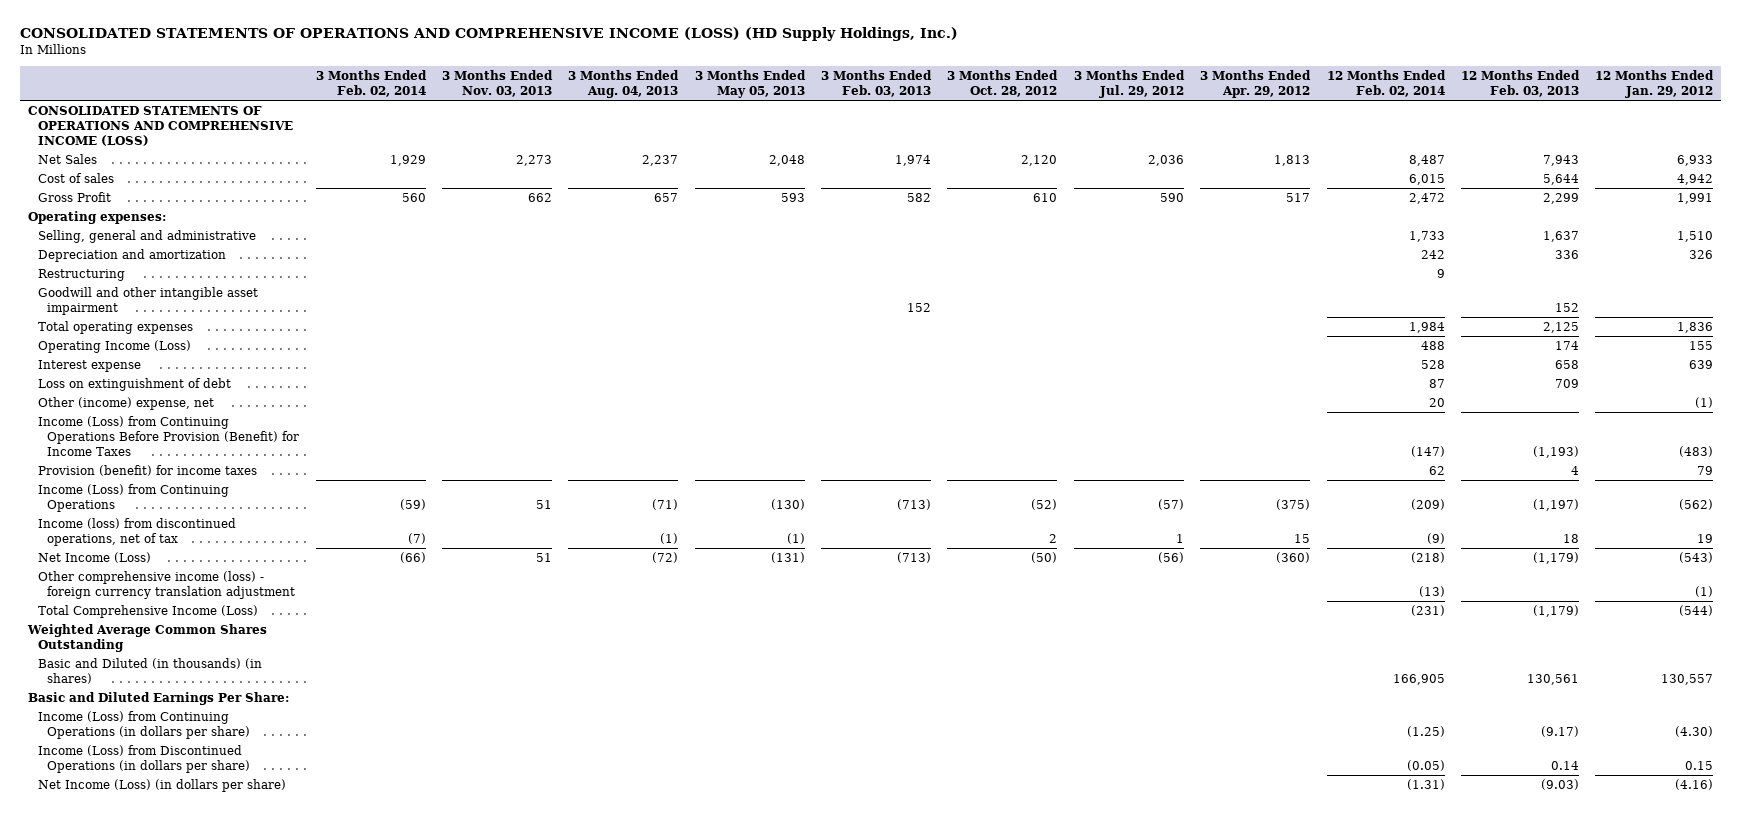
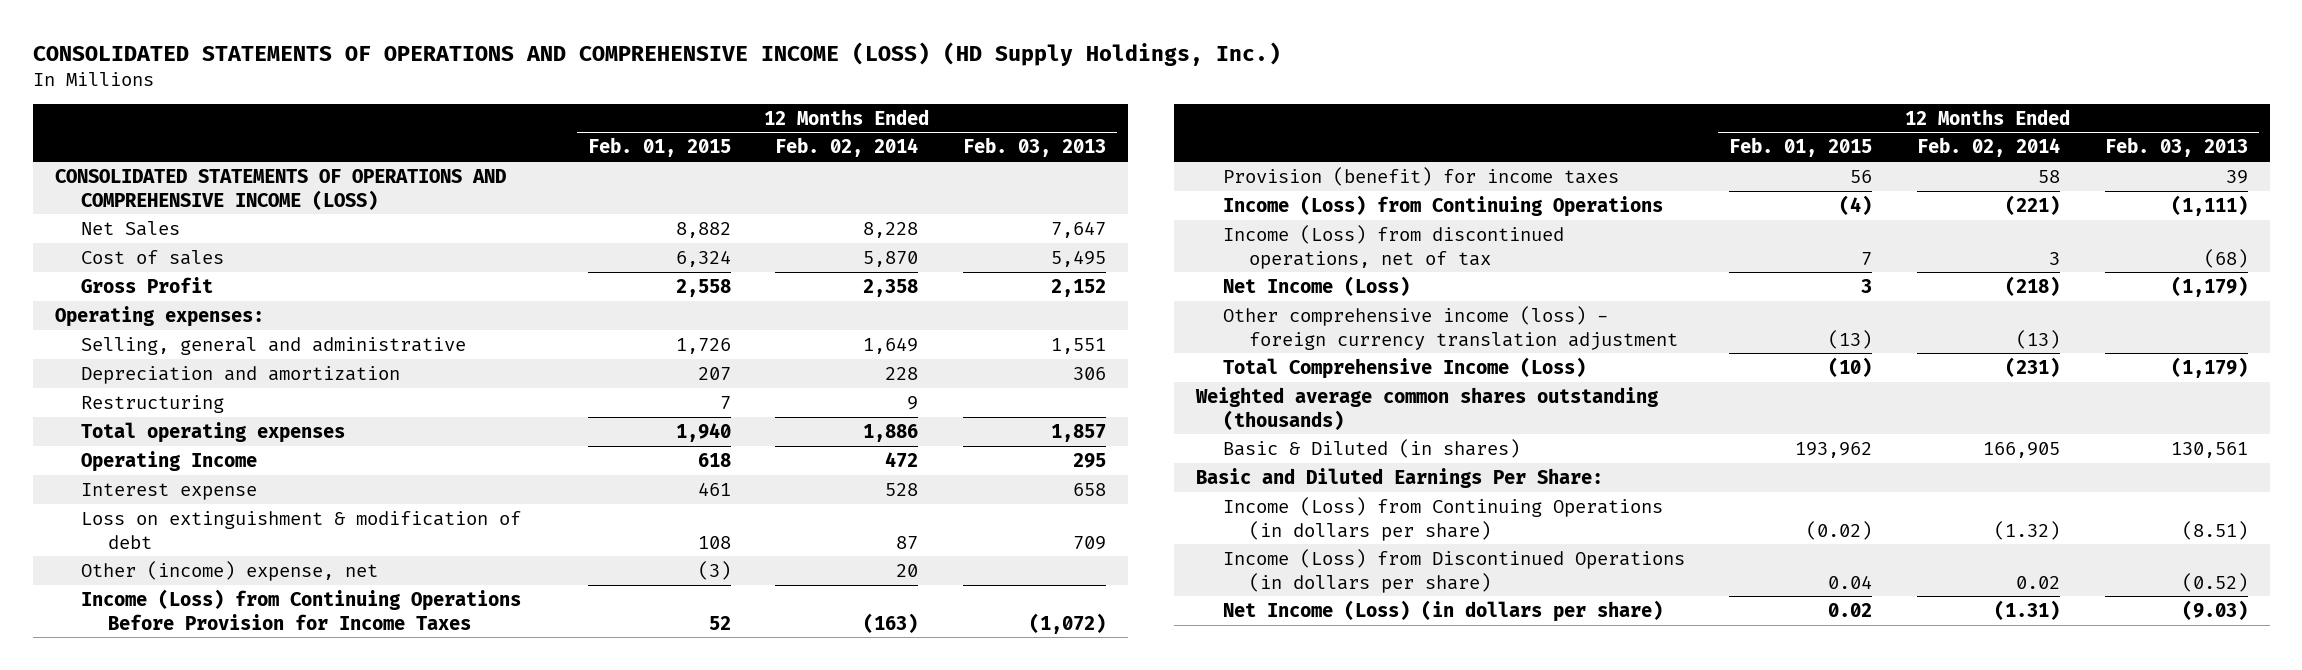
[315,70,427,97] 3 Months Ended Feb. 02, 2014 -> none
[442,70,554,97] 3 Months Ended Nov. 03, 2013 -> none
[568,70,680,98] 3 Months Ended Aug. 04, 2013 -> none
[694,70,806,98] 3 Months Ended May 05, 2013 -> none
[821,70,933,97] 3 Months Ended Feb. 03, 2013 -> none
[947,70,1059,97] 3 Months Ended Oct. 28, 2012 -> none
[1073,70,1185,98] 3 Months Ended Jul. 29, 2012 -> none
[1200,70,1312,98] 3 Months Ended Apr. 29, 2012 -> none
[1595,70,1715,98] 12 Months Ended Jan. 29, 2012 -> none
none -> [587,137,731,158] Feb. 01, 2015
[1408,155,1445,167] 8,487 -> [863,221,919,238] 8,228
[1542,155,1579,167] 7,943 -> [1050,220,1106,238] 7,647
[1408,174,1445,186] 6,015 -> [863,250,919,267] 5,870
[1542,174,1579,186] 5,644 -> [1050,249,1106,267] 5,495
[1408,193,1445,205] 2,472 -> [863,278,919,297] 2,358
[1542,193,1579,205] 2,299 -> [1050,278,1106,297] 2,152
[1408,231,1445,243] 1,733 -> [863,336,919,354] 1,649
[1542,231,1579,243] 1,637 -> [1050,337,1106,354] 1,551
[1420,250,1445,260] 242 -> [885,366,919,380] 228
[1554,250,1579,260] 336 -> [1072,366,1106,380] 306
[37,287,258,315] Goodwill and other intangible asset impairment -> none
[1408,322,1445,334] 1,984 -> [863,423,919,442] 1,886
[1542,322,1579,334] 2,125 -> [1050,423,1106,442] 1,857
[37,340,191,354] Operating Income (Loss) -> [81,450,258,472] Operating Income
[1420,341,1445,351] 488 -> [885,451,919,468] 472
[1554,341,1579,351] 174 -> [1072,452,1106,468] 295
[37,378,231,392] Loss on extinguishment of debt -> [81,510,522,549] Loss on extinguishment & modification of debt
[37,416,300,456] Income (Loss) from Continuing Operations Before Provision (Benefit) for Income Taxes -> [81,588,522,630] Income (Loss) from Continuing Operations Before Provision for Income Taxes
[1410,445,1445,457] (147) -> [863,612,919,633] (163)
[1532,445,1579,458] (1,193) -> [1028,612,1106,634] (1,072)
[1428,466,1445,476] 62 -> [2037,169,2060,183] 58
[1570,466,1579,476] 4 -> [2225,169,2248,184] 39
[1410,498,1445,510] (209) -> [2004,194,2060,215] (221)
[1532,498,1579,511] (1,197) -> [2170,194,2248,216] (1,111)
[37,518,236,546] Income (loss) from discontinued operations, net of tax -> [1222,224,1564,269] Income (Loss) from discontinued operations, net of tax
[1426,532,1445,544] (9) -> [2048,251,2060,265] 3
[1562,533,1579,543] 18 -> [2203,248,2248,268] (68)
[26,624,267,652] Weighted Average Common Shares Outstanding -> [1195,386,1659,430] Weighted average common shares outstanding (thousands)
[37,658,262,684] Basic and Diluted (in thousands) (in shares) -> [1222,438,1520,458] Basic & Diluted (in shares)
[1406,725,1445,737] (1.25) -> [1993,520,2060,540] (1.32)
[1540,725,1579,737] (9.17) -> [2181,520,2248,540] (8.51)
[1406,759,1445,771] (0.05) -> [2015,575,2060,589] 0.02
[1550,760,1579,770] 0.14 -> [2181,572,2248,592] (0.52)

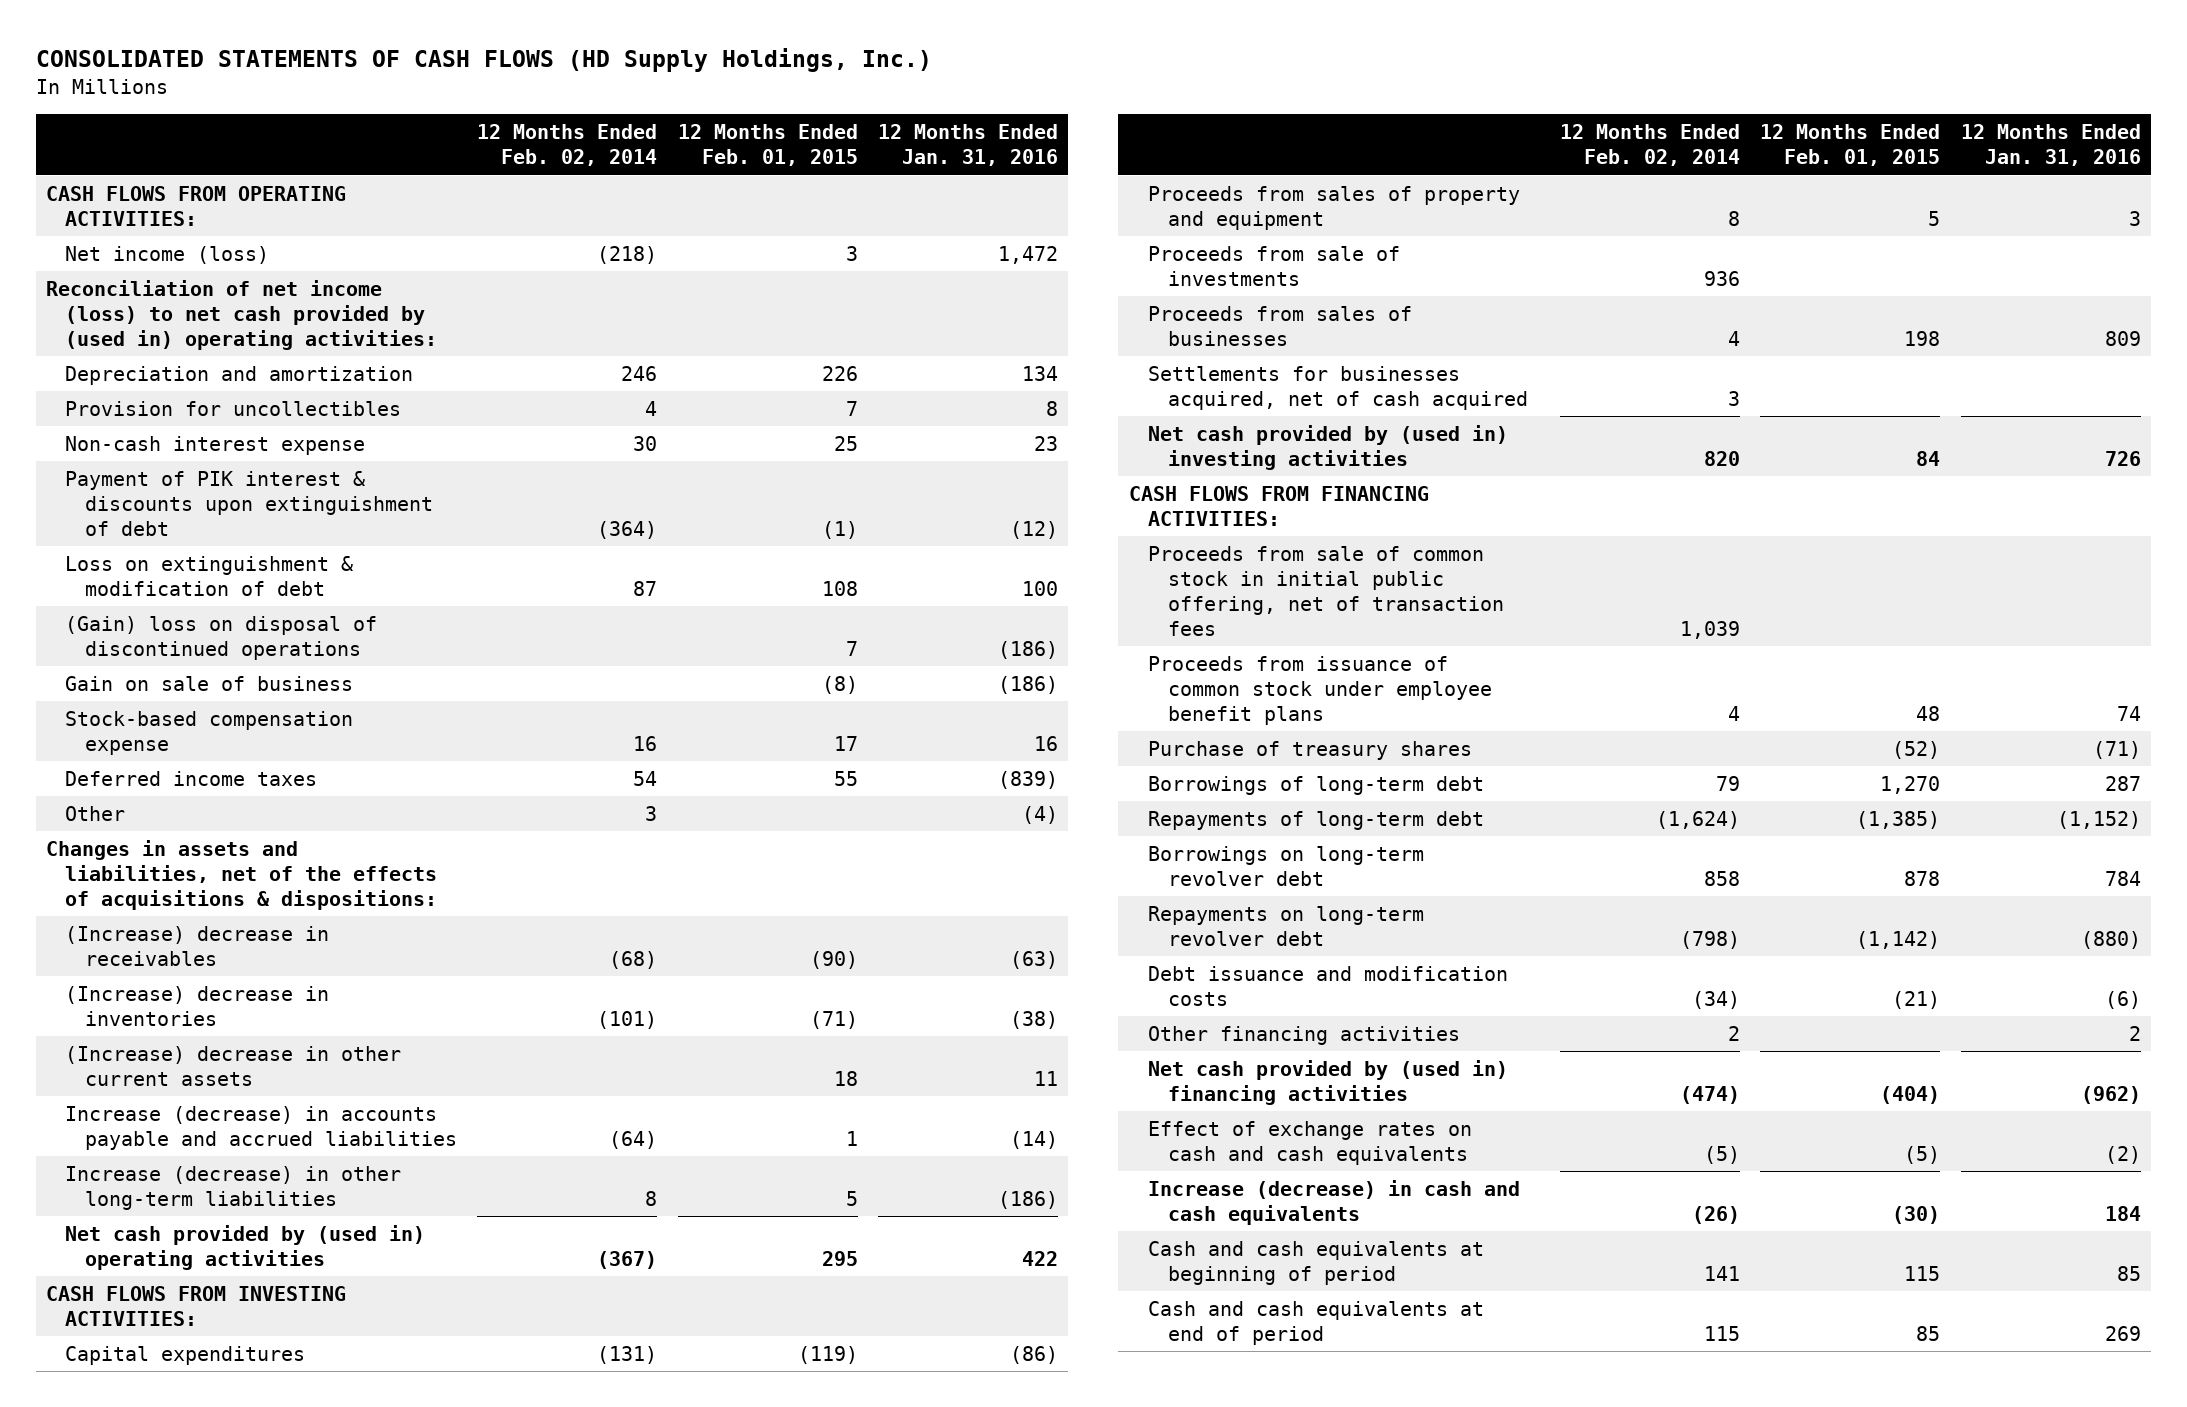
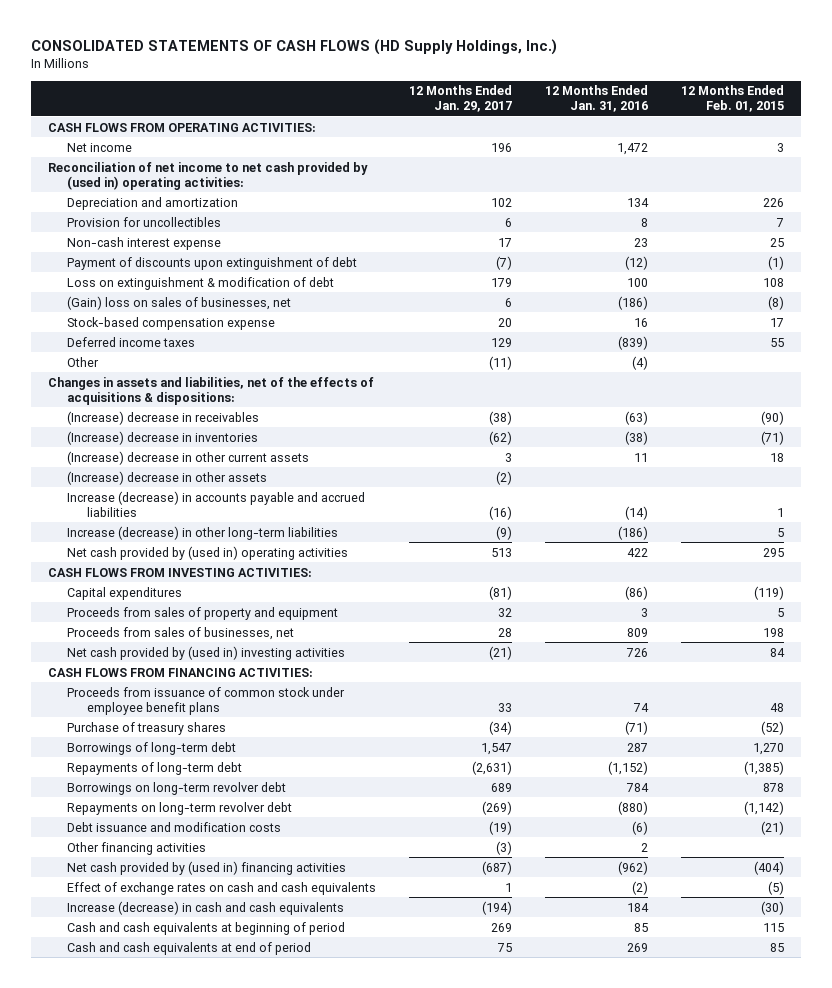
[477,124,658,167] 12 Months Ended Feb. 02, 2014 -> none
none -> [409,85,513,113] 12 Months Ended Jan. 29, 2017
[65,246,270,265] Net income (loss) -> [67,142,133,152] Net income
[45,280,438,350] Reconciliation of net income (loss) to net cash provided by (used in) operating activities: -> [47,161,368,190] Reconciliation of net income to net cash provided by (used in) operating activities:
[65,471,434,536] Payment of PIK interest & discounts upon extinguishment of debt -> [67,256,358,270] Payment of discounts upon extinguishment of debt
[65,616,378,660] (Gain) loss on disposal of discontinued operations -> none
[65,676,354,692] Gain on sale of business -> [67,295,292,310] (Gain) loss on sales of businesses, net
none -> [67,470,268,485] (Increase) decrease in other assets
[1148,246,1401,286] Proceeds from sale of investments -> none
[1148,366,1528,410] Settlements for businesses acquired, net of cash acquired -> none
[1148,306,1413,346] Proceeds from sales of businesses -> [67,626,295,640] Proceeds from sales of businesses, net
[1148,546,1504,636] Proceeds from sale of common stock in initial public offering, net of transaction fees -> none

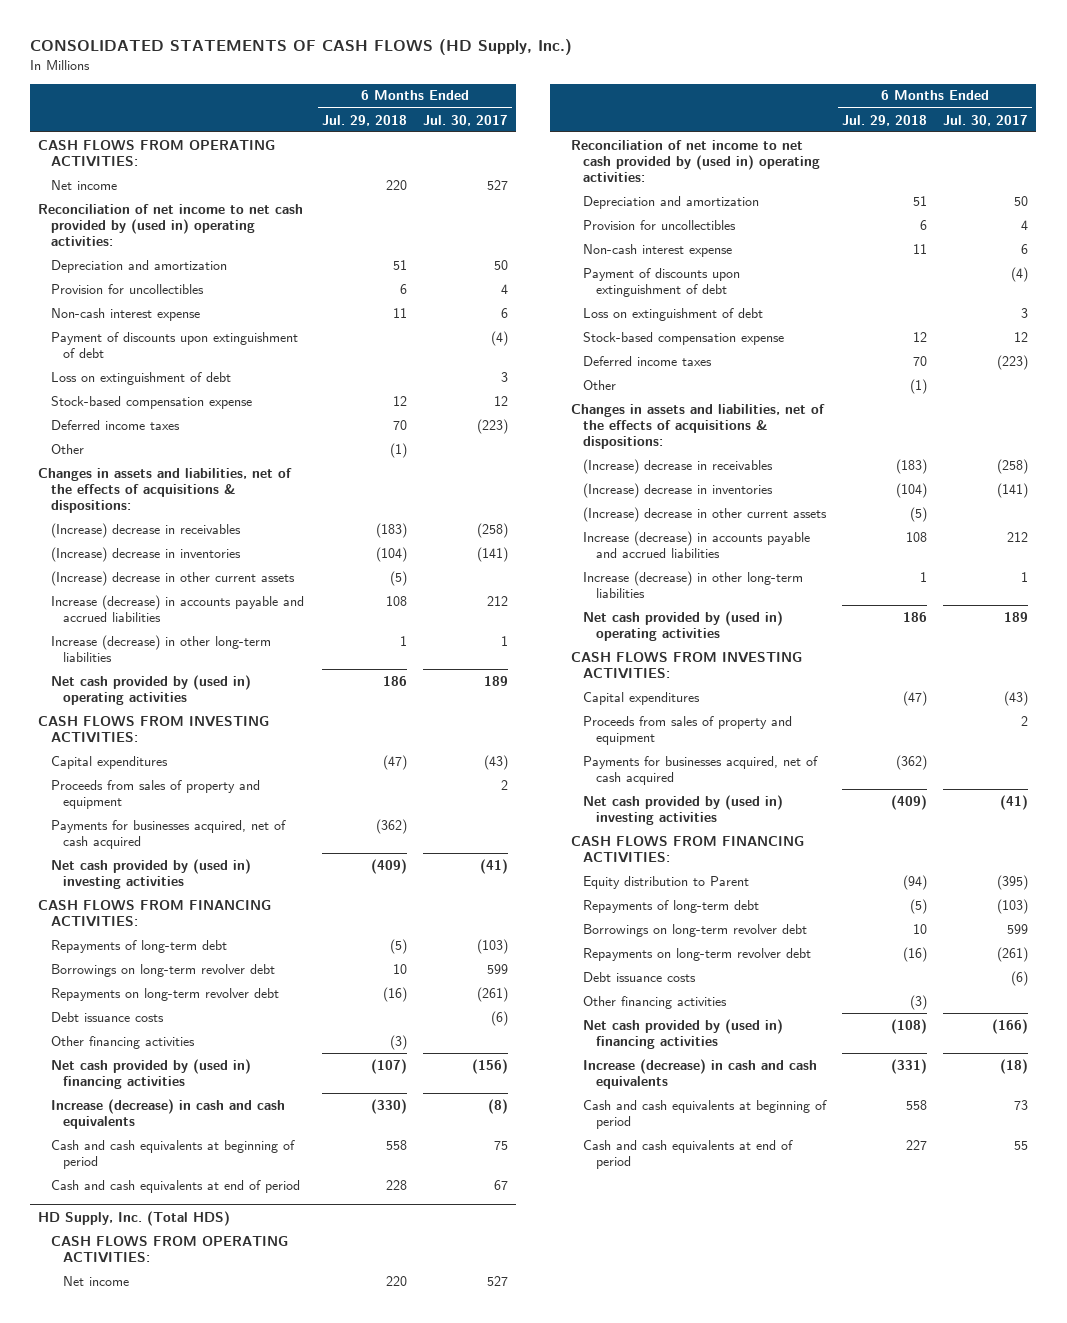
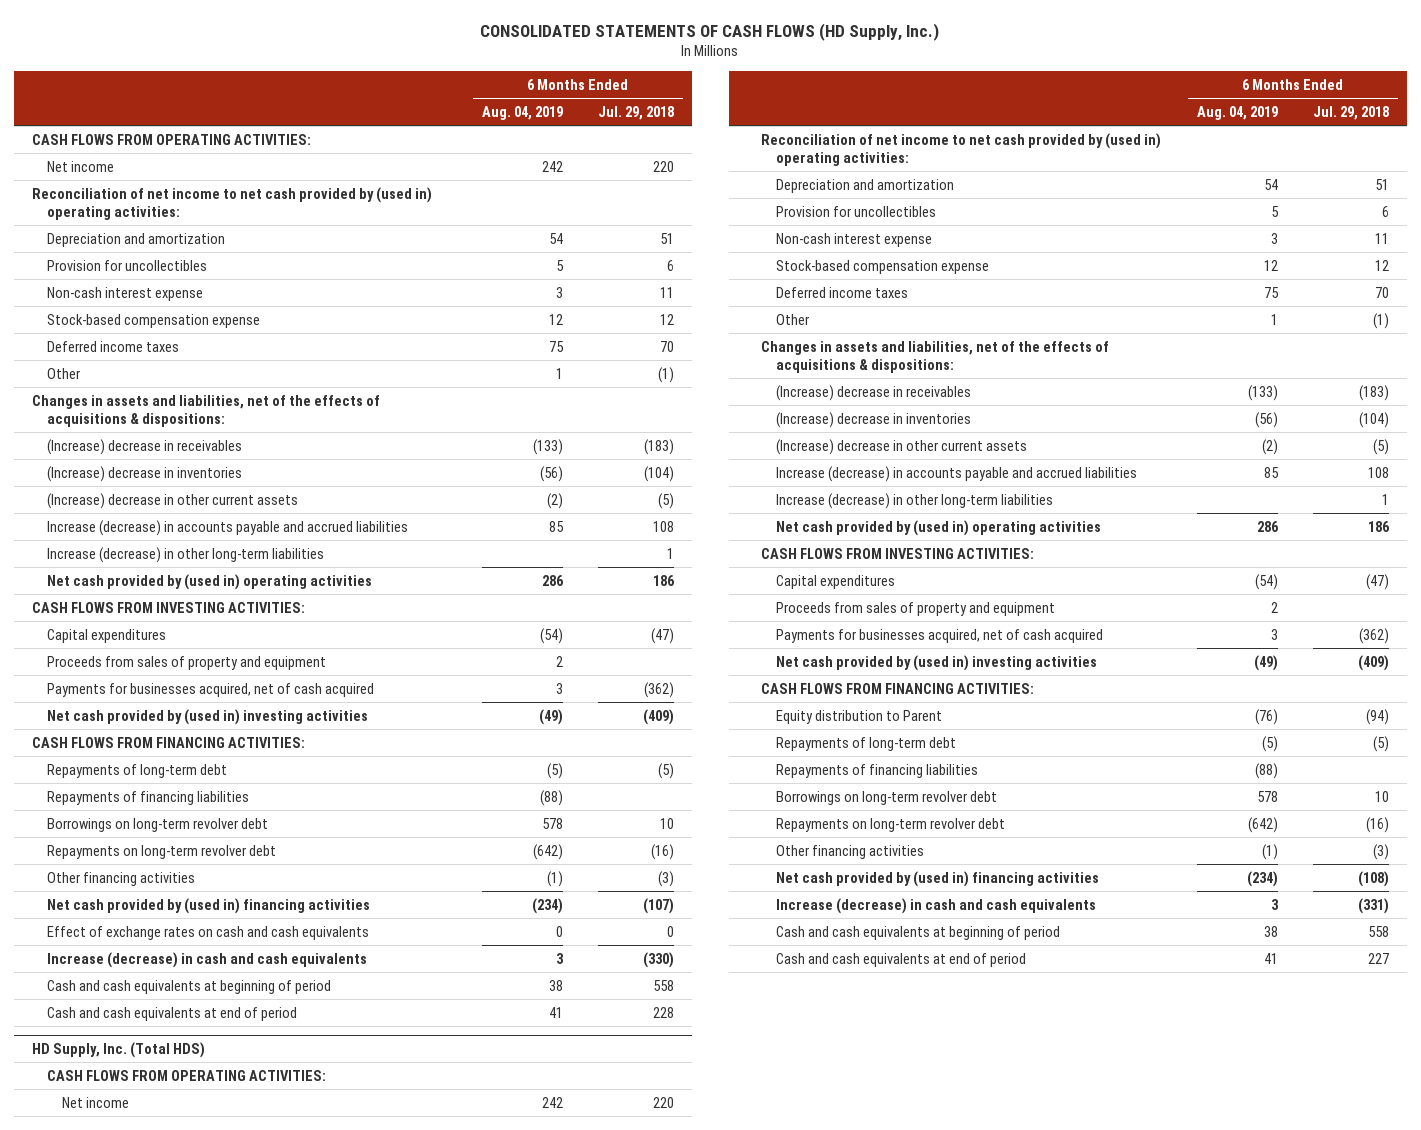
[423,114,509,126] Jul. 30, 2017 -> none
none -> [482,105,564,120] Aug. 04, 2019
[50,331,298,358] Payment of discounts upon extinguishment of debt -> none
[50,371,231,385] Loss on extinguishment of debt -> none
none -> [46,790,249,805] Repayments of financing liabilities
[50,1011,164,1022] Debt issuance costs -> none
none -> [46,925,369,940] Effect of exchange rates on cash and cash equivalents
[583,267,741,297] Payment of discounts upon extinguishment of debt -> none
[583,307,764,321] Loss on extinguishment of debt -> none
none -> [776,763,979,778] Repayments of financing liabilities
[583,971,697,982] Debt issuance costs -> none

